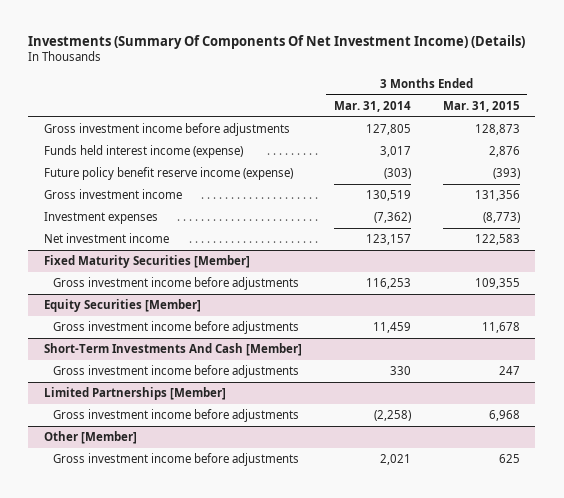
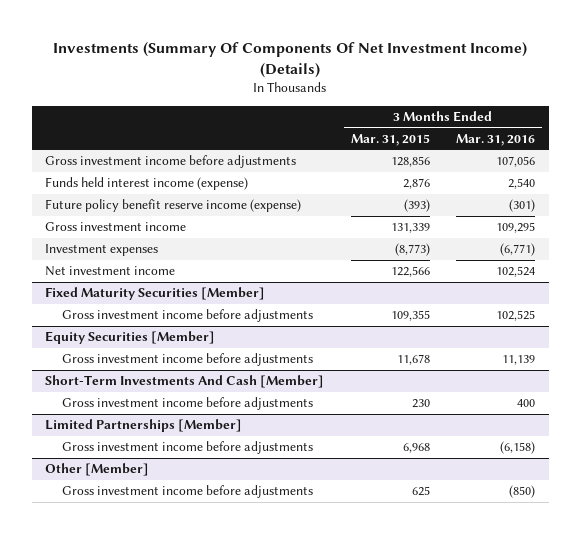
[333,100,411,112] Mar. 31, 2014 -> none
none -> [456,133,536,146] Mar. 31, 2016
[474,124,520,136] 128,873 -> [390,156,430,168] 128,856
[474,190,520,202] 131,356 -> [390,223,430,234] 131,339
[474,234,520,246] 122,583 -> [390,266,430,278] 122,566
[498,366,520,376] 247 -> [411,399,430,409] 230

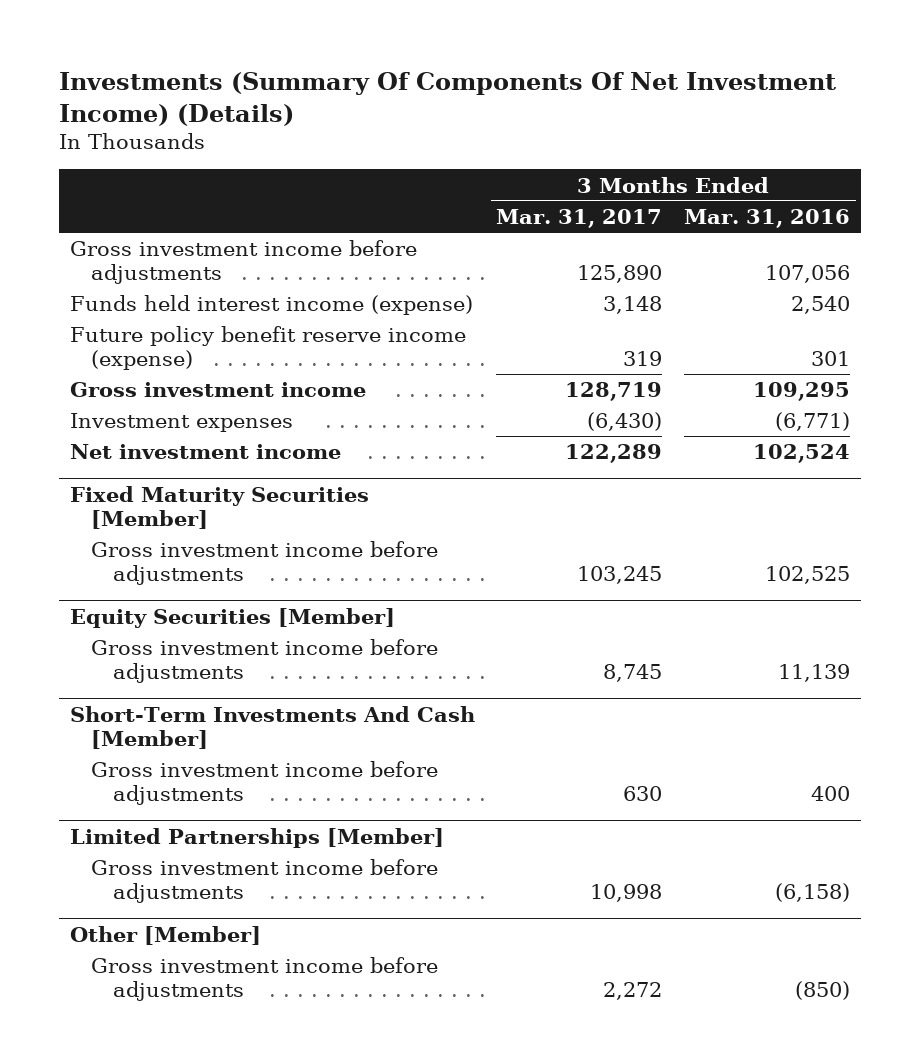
[350,133,430,146] Mar. 31, 2015 -> none
none -> [496,209,663,229] Mar. 31, 2017
[509,199,536,213] (301) -> [811,350,851,366] 301

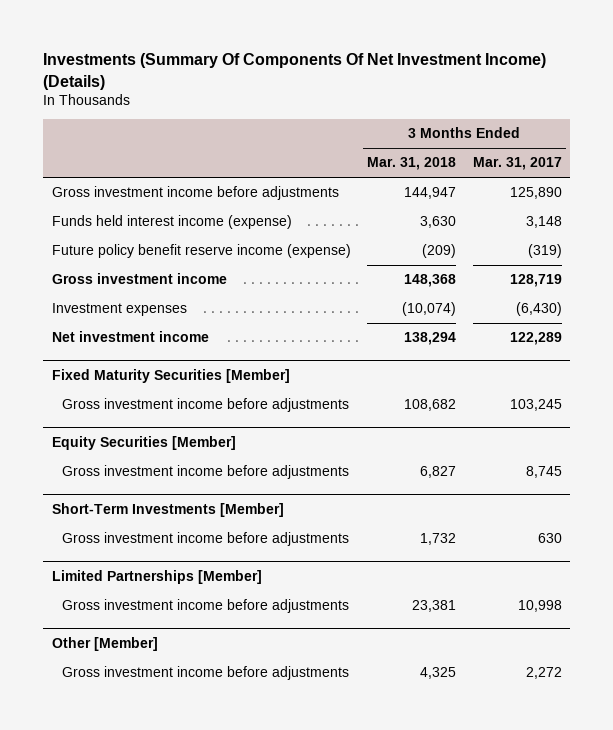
[684,209,851,229] Mar. 31, 2016 -> none
none -> [367,157,457,171] Mar. 31, 2018
[623,350,663,366] 319 -> [527,244,562,259] (319)
[69,706,475,749] Short-Term Investments And Cash [Member] -> [51,503,284,518] Short-Term Investments [Member]

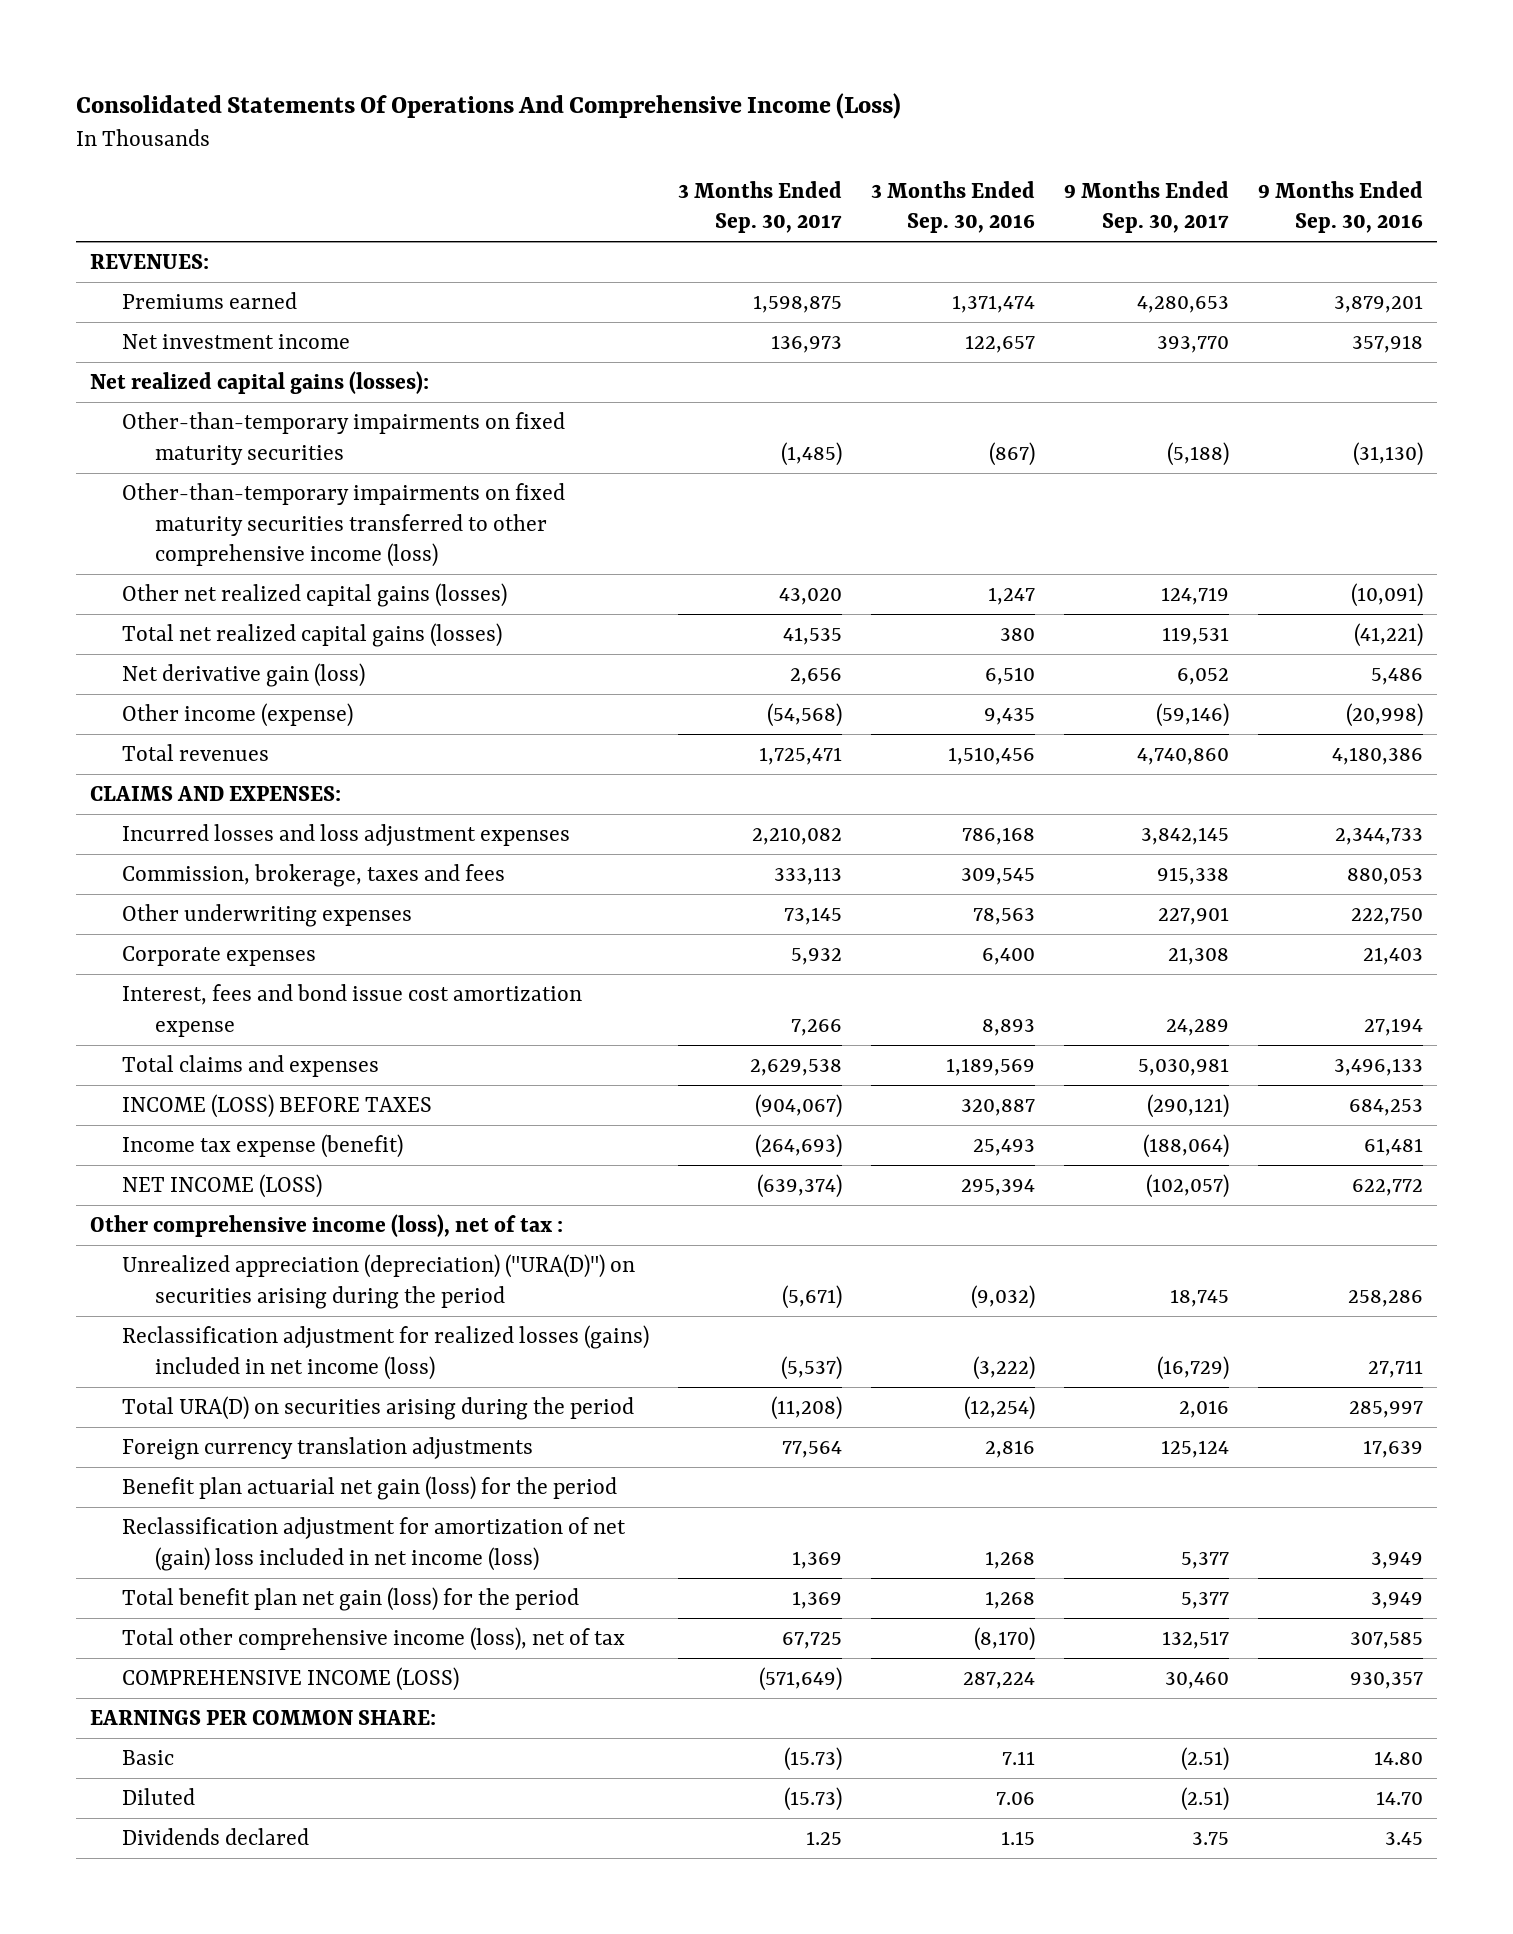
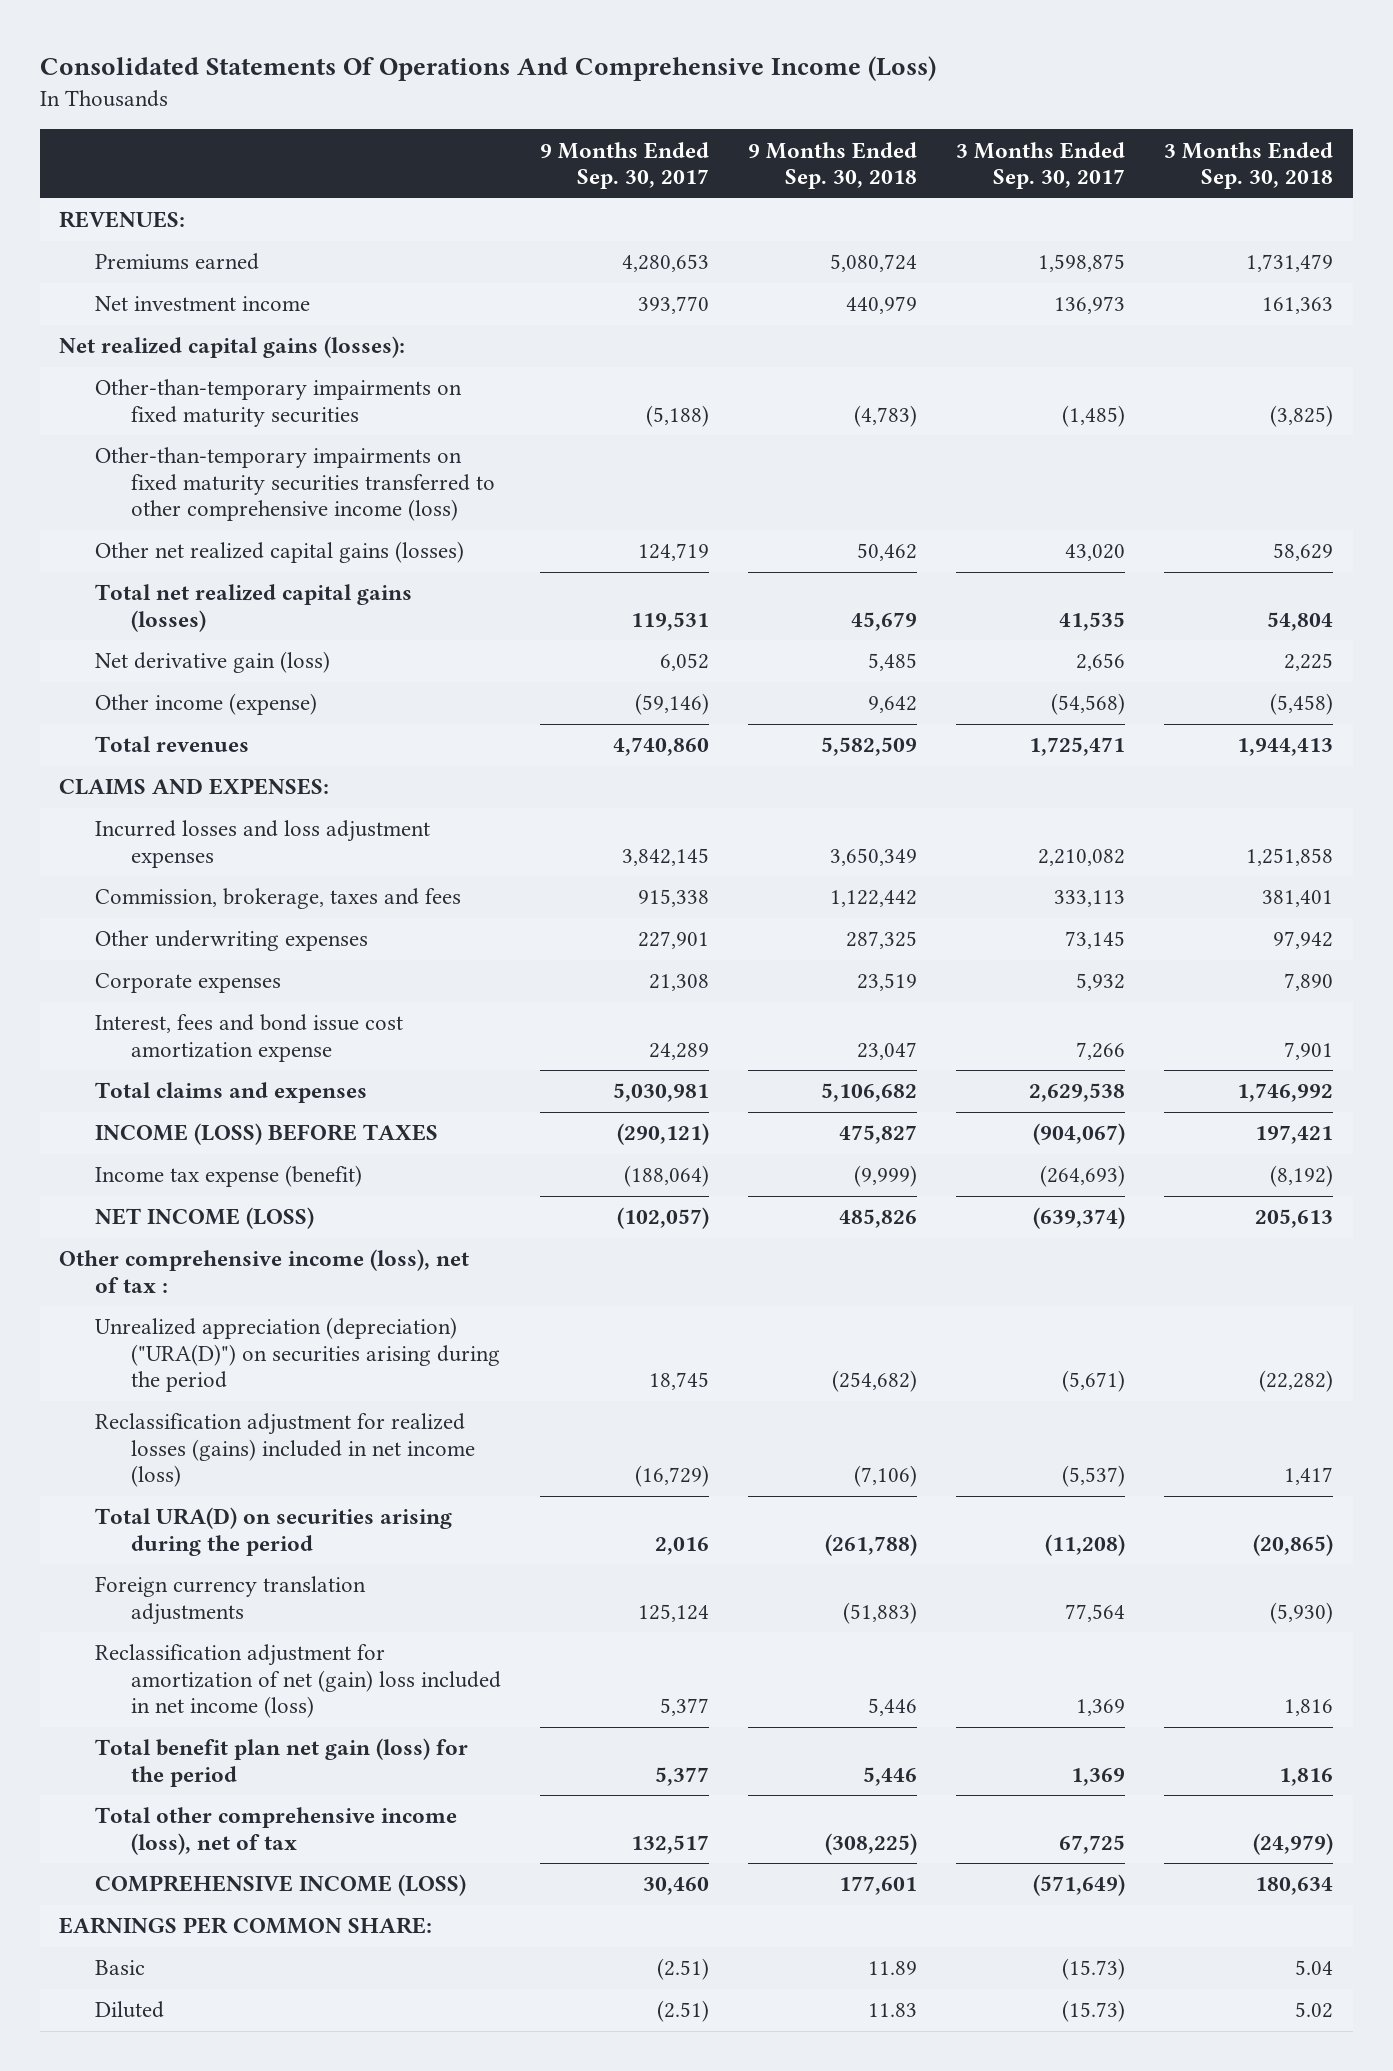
[870,180,1035,234] 3 Months Ended Sep. 30, 2016 -> none
[1257,180,1423,234] 9 Months Ended Sep. 30, 2016 -> none
none -> [747,141,917,189] 9 Months Ended Sep. 30, 2018
none -> [1164,141,1334,189] 3 Months Ended Sep. 30, 2018
[122,1476,618,1501] Benefit plan actuarial net gain (loss) for the period -> none
[122,1828,310,1846] Dividends declared -> none

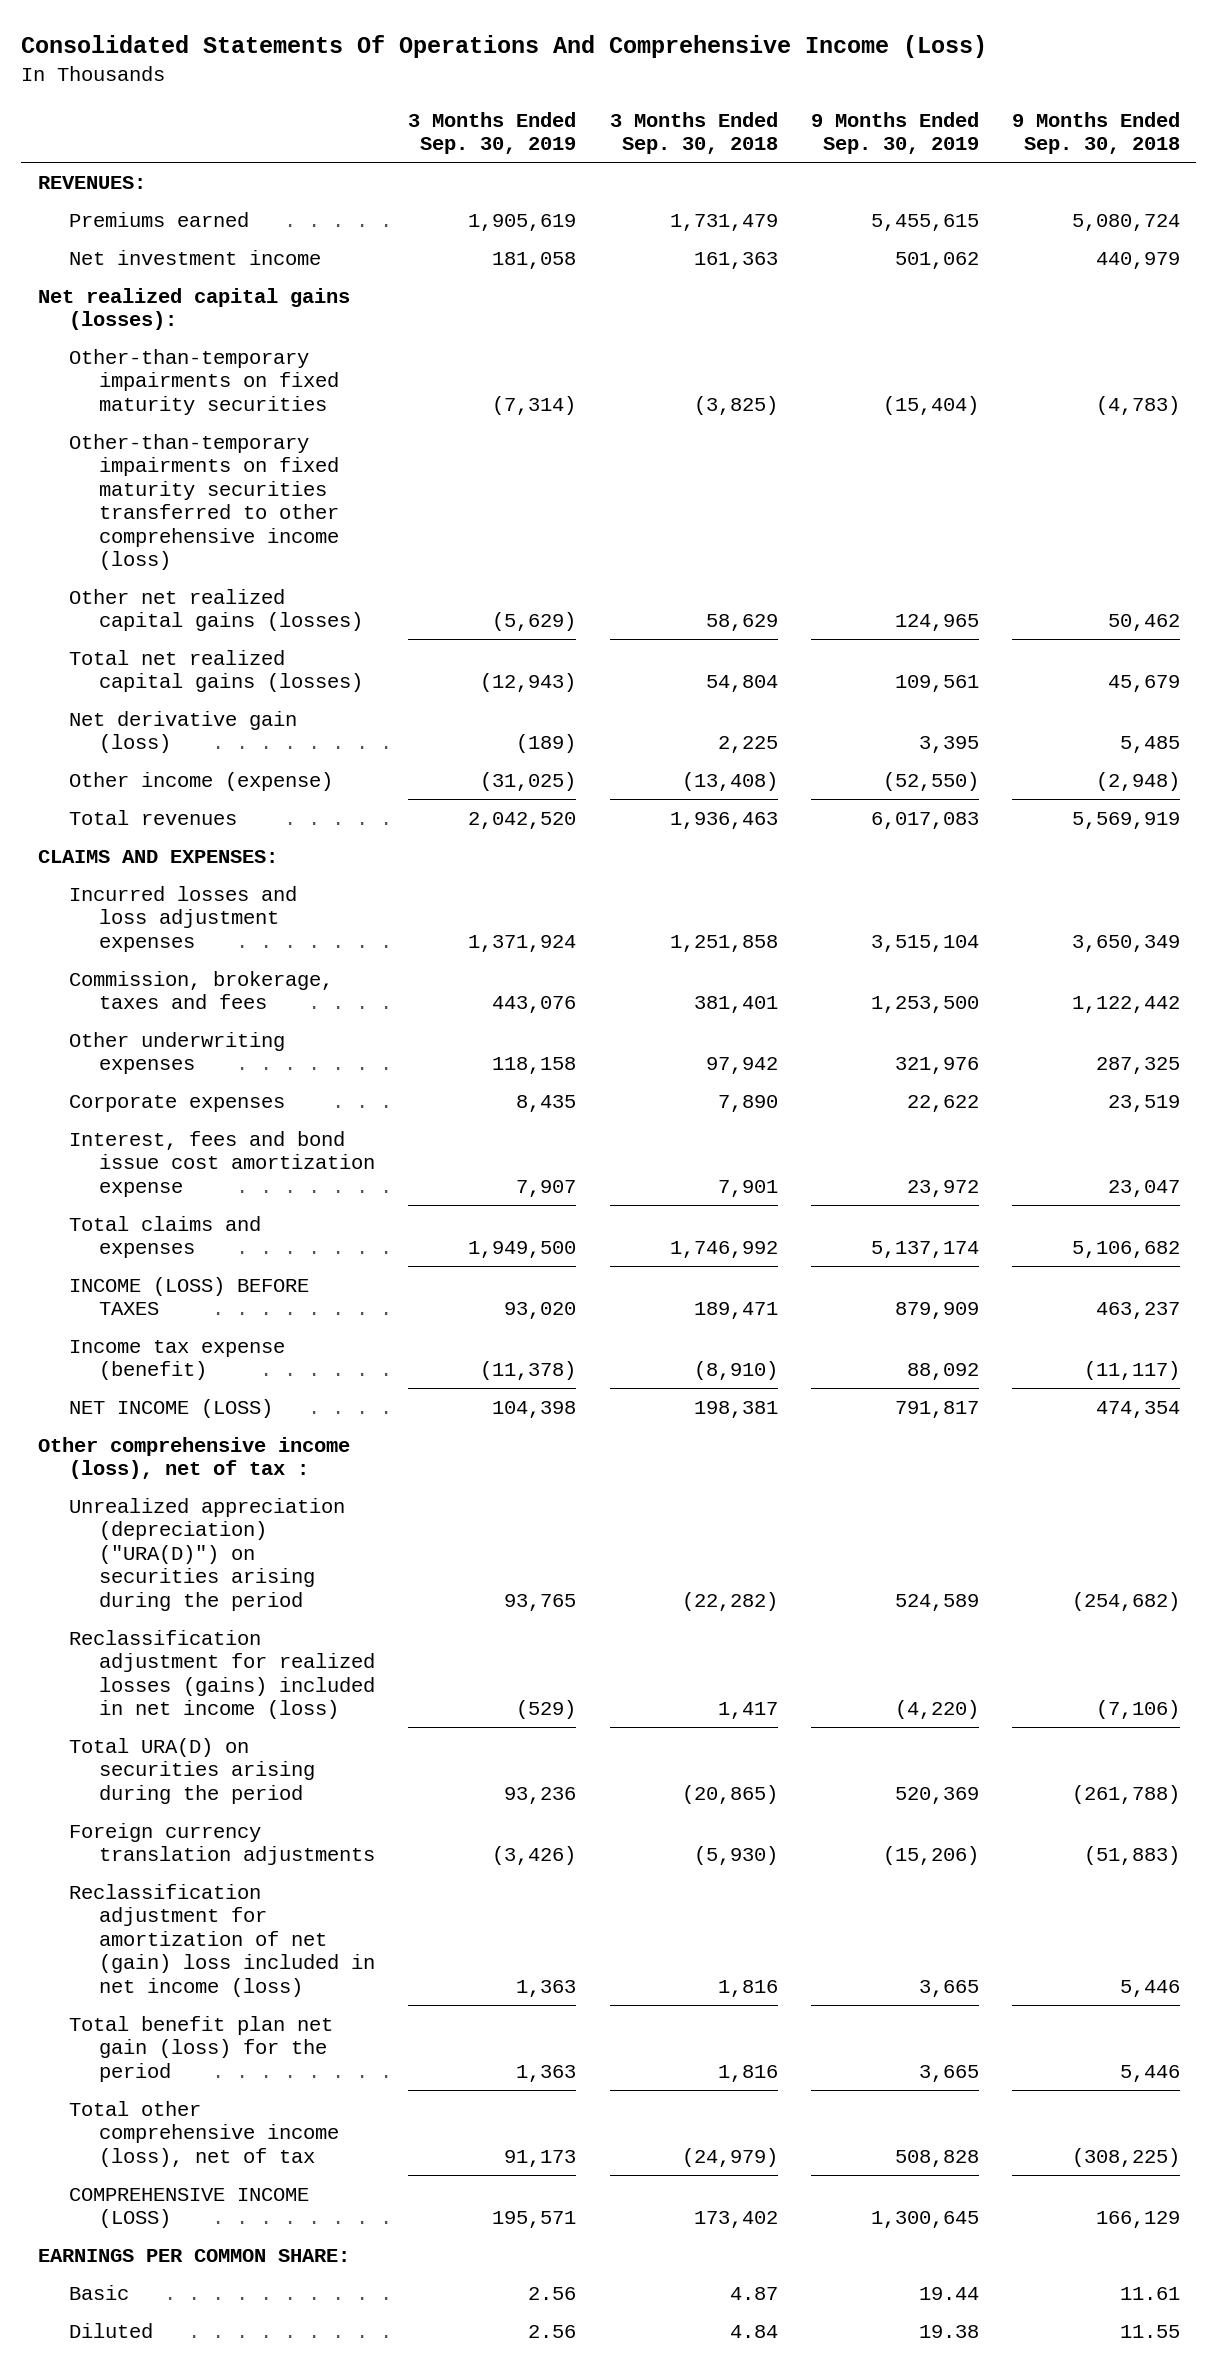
[539,141,709,189] 9 Months Ended Sep. 30, 2017 -> none
[956,141,1126,189] 3 Months Ended Sep. 30, 2017 -> none
none -> [408,111,577,155] 3 Months Ended Sep. 30, 2019
none -> [810,111,979,155] 9 Months Ended Sep. 30, 2019
[867,696,917,714] 9,642 -> [1095,771,1180,791] (2,948)
[1270,693,1334,716] (5,458) -> [681,771,778,791] (13,408)
[820,737,917,757] 5,582,509 -> [1071,811,1180,829] 5,569,919
[1237,738,1334,757] 1,944,413 -> [669,811,778,829] 1,936,463
[838,1125,917,1145] 475,827 -> [1095,1302,1180,1320] 463,237
[1255,1125,1334,1145] 197,421 -> [693,1302,778,1320] 189,471
[853,1165,917,1188] (9,999) -> [1083,1361,1180,1381] (11,117)
[1270,1165,1334,1188] (8,192) -> [693,1361,778,1381] (8,910)
[838,1209,917,1229] 485,826 -> [1095,1400,1180,1418] 474,354
[1255,1209,1334,1229] 205,613 -> [693,1400,778,1418] 198,381
[838,1876,917,1896] 177,601 -> [1095,2211,1180,2229] 166,129
[1255,1877,1334,1896] 180,634 -> [693,2211,778,2229] 173,402
[867,1961,917,1976] 11.89 -> [1119,2286,1180,2300] 11.61
[1295,1960,1334,1976] 5.04 -> [729,2286,778,2300] 4.87
[867,2003,917,2018] 11.83 -> [1119,2324,1180,2338] 11.55
[1295,2002,1334,2019] 5.02 -> [729,2324,778,2338] 4.84

